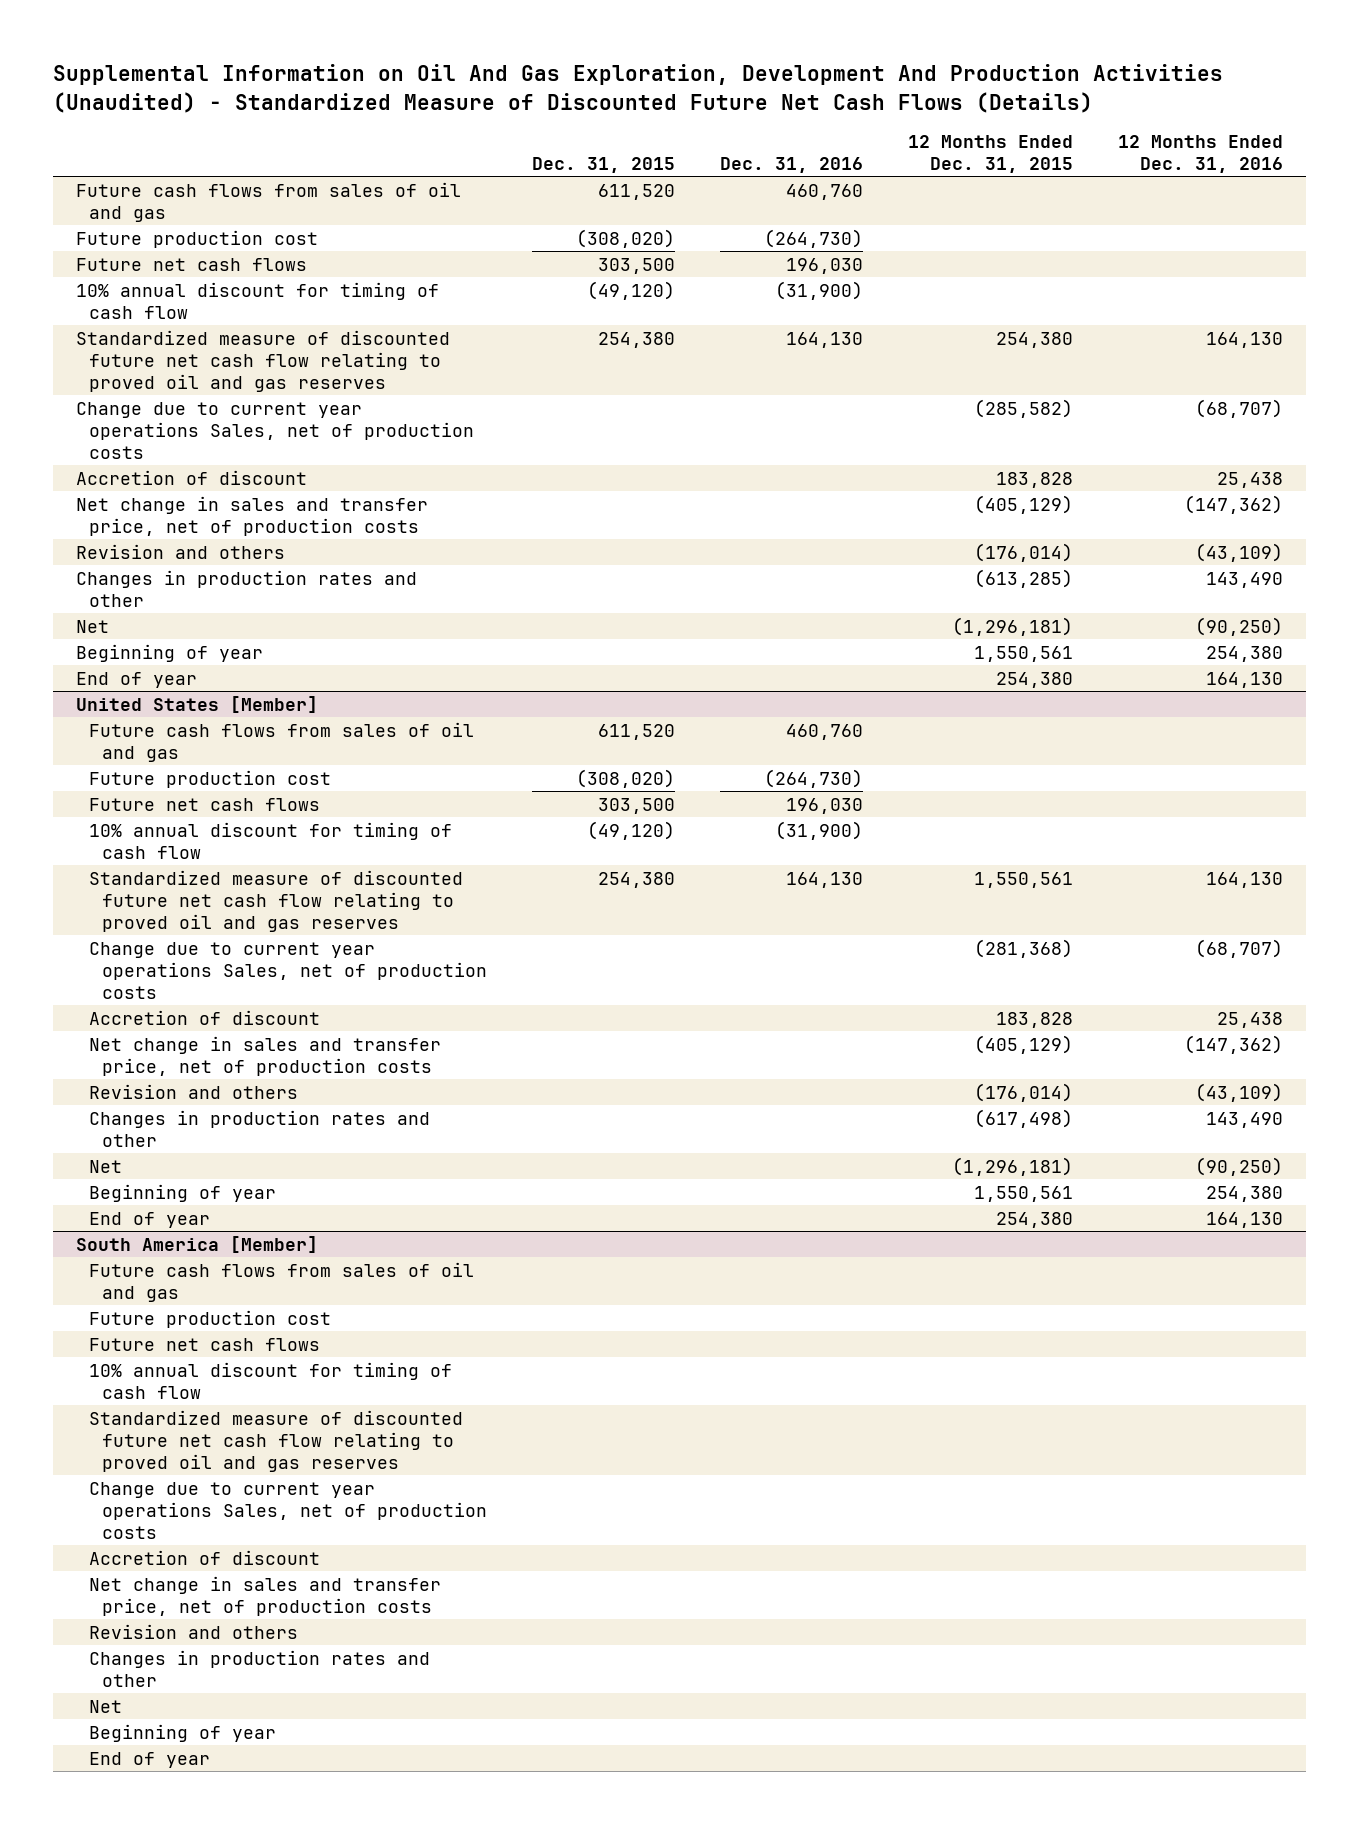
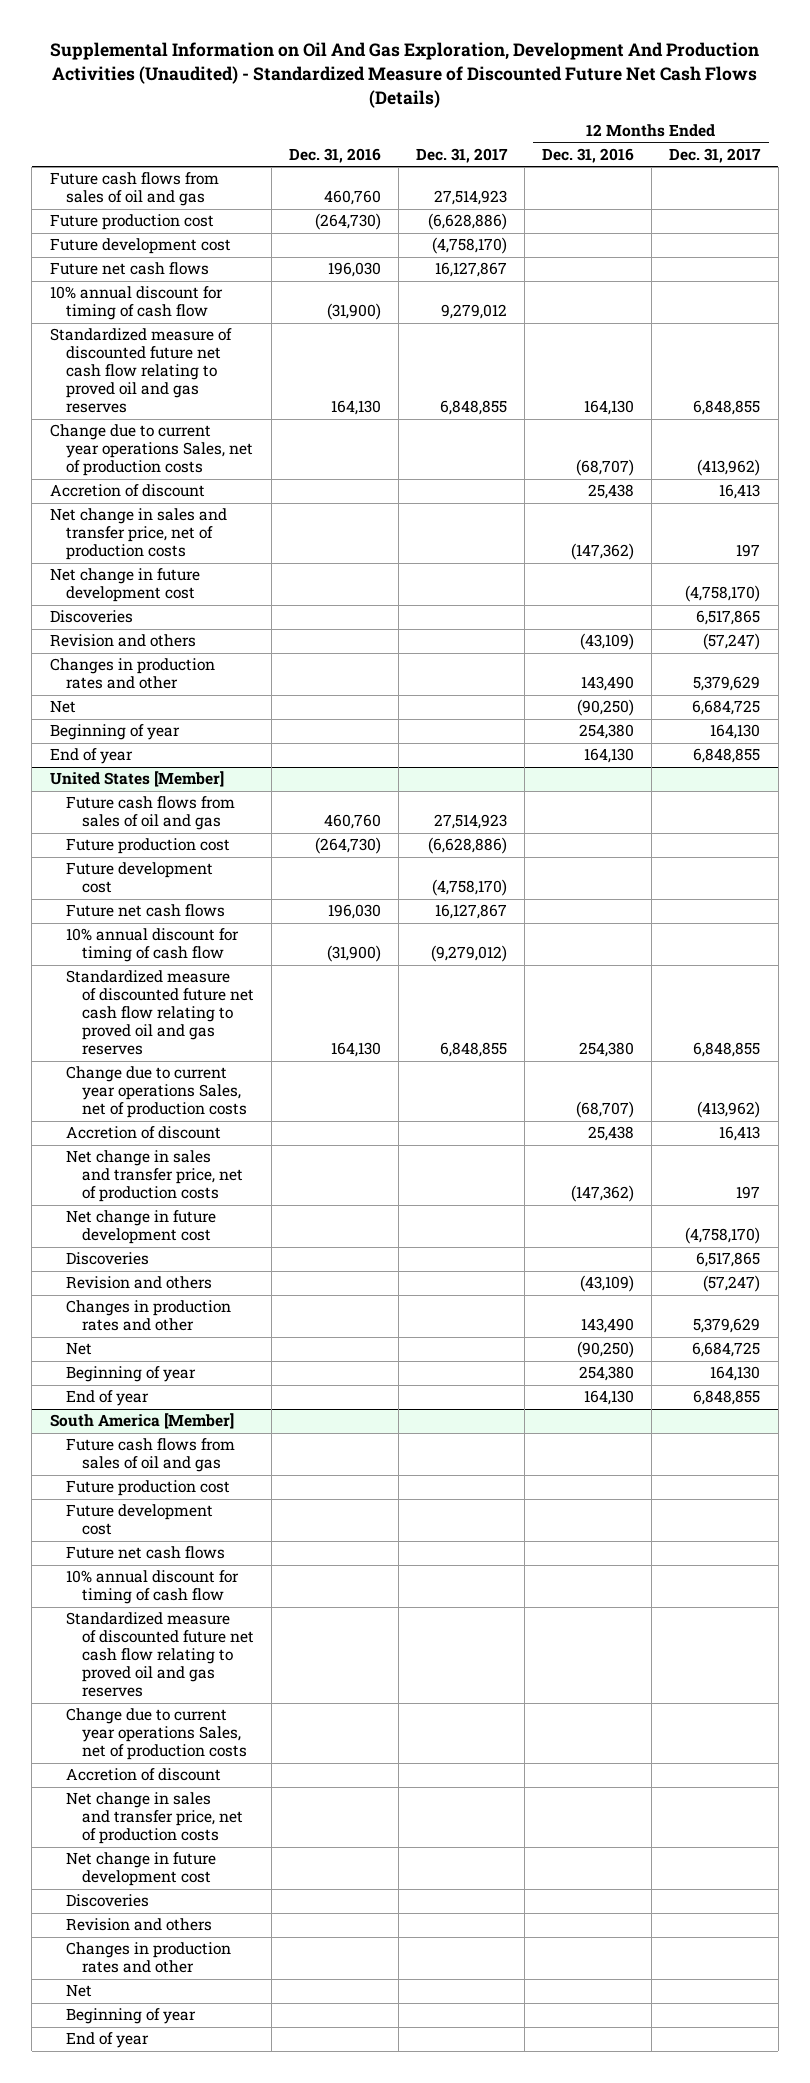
[531,156,675,173] Dec. 31, 2015 -> none
[908,134,1074,173] 12 Months Ended Dec. 31, 2015 -> none
none -> [416,148,509,164] Dec. 31, 2017
none -> [669,148,762,164] Dec. 31, 2017
none -> [49,238,231,255] Future development cost
none -> [49,568,200,603] Net change in future development cost
none -> [49,610,133,624] Discoveries
none -> [65,862,213,894] Future development cost
[1206,871,1284,888] 164,130 -> [579,1042,635,1058] 254,380
none -> [65,1210,216,1245] Net change in future development cost
none -> [65,1252,149,1266] Discoveries
none -> [65,1504,213,1536] Future development cost
none -> [65,1852,216,1887] Net change in future development cost
none -> [65,1894,149,1908] Discoveries

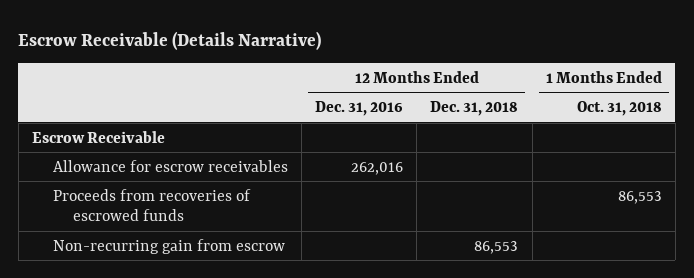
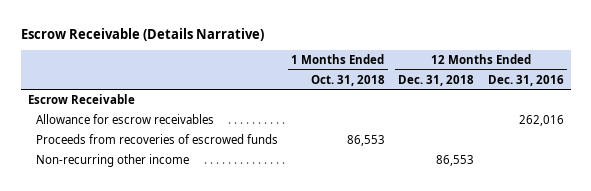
[52,238,285,254] Non-recurring gain from escrow -> [36,153,190,167] Non-recurring other income

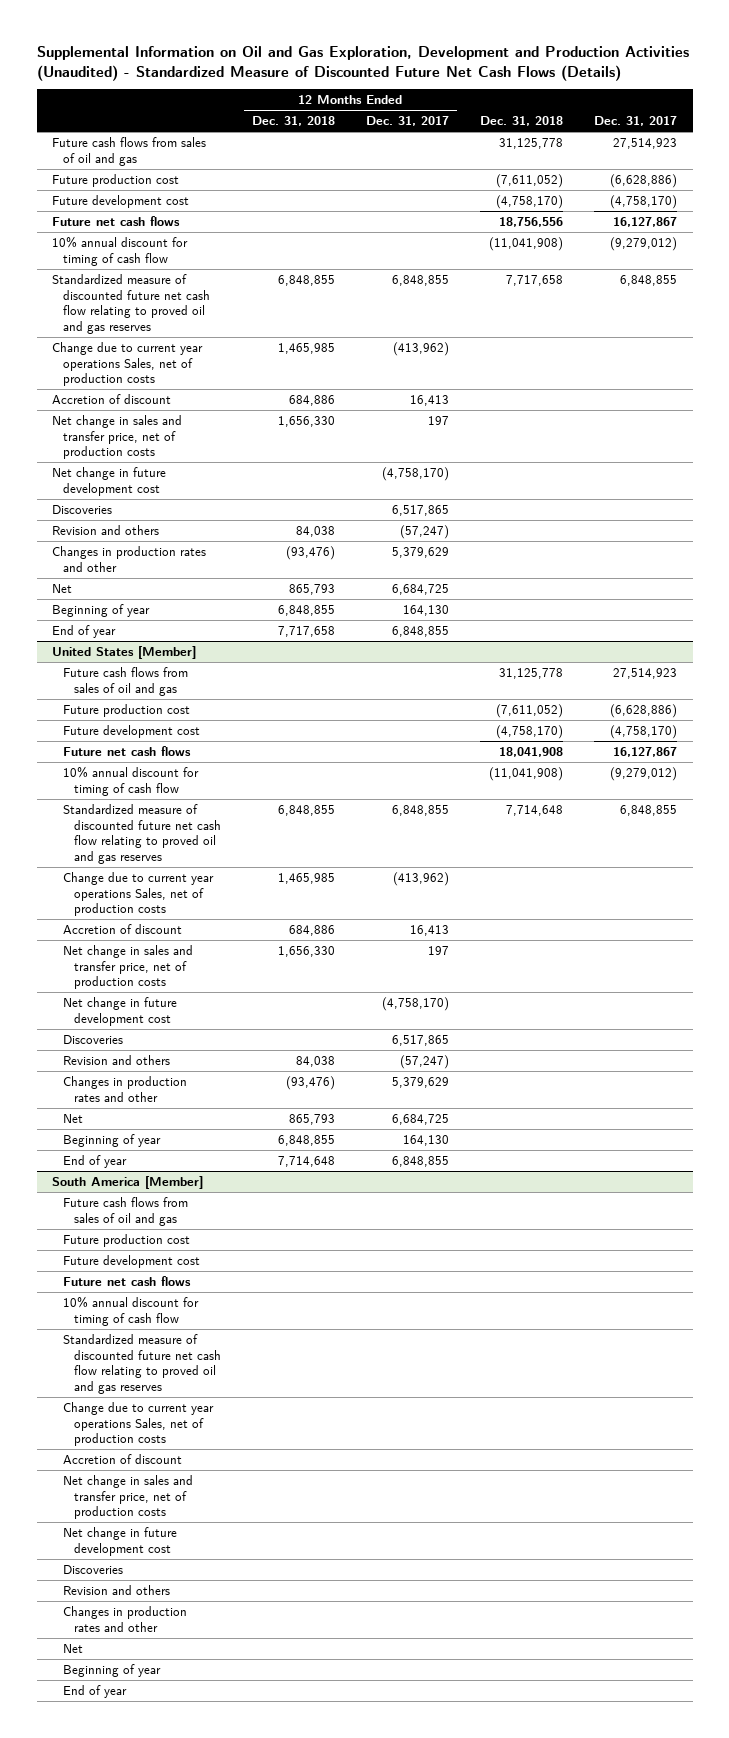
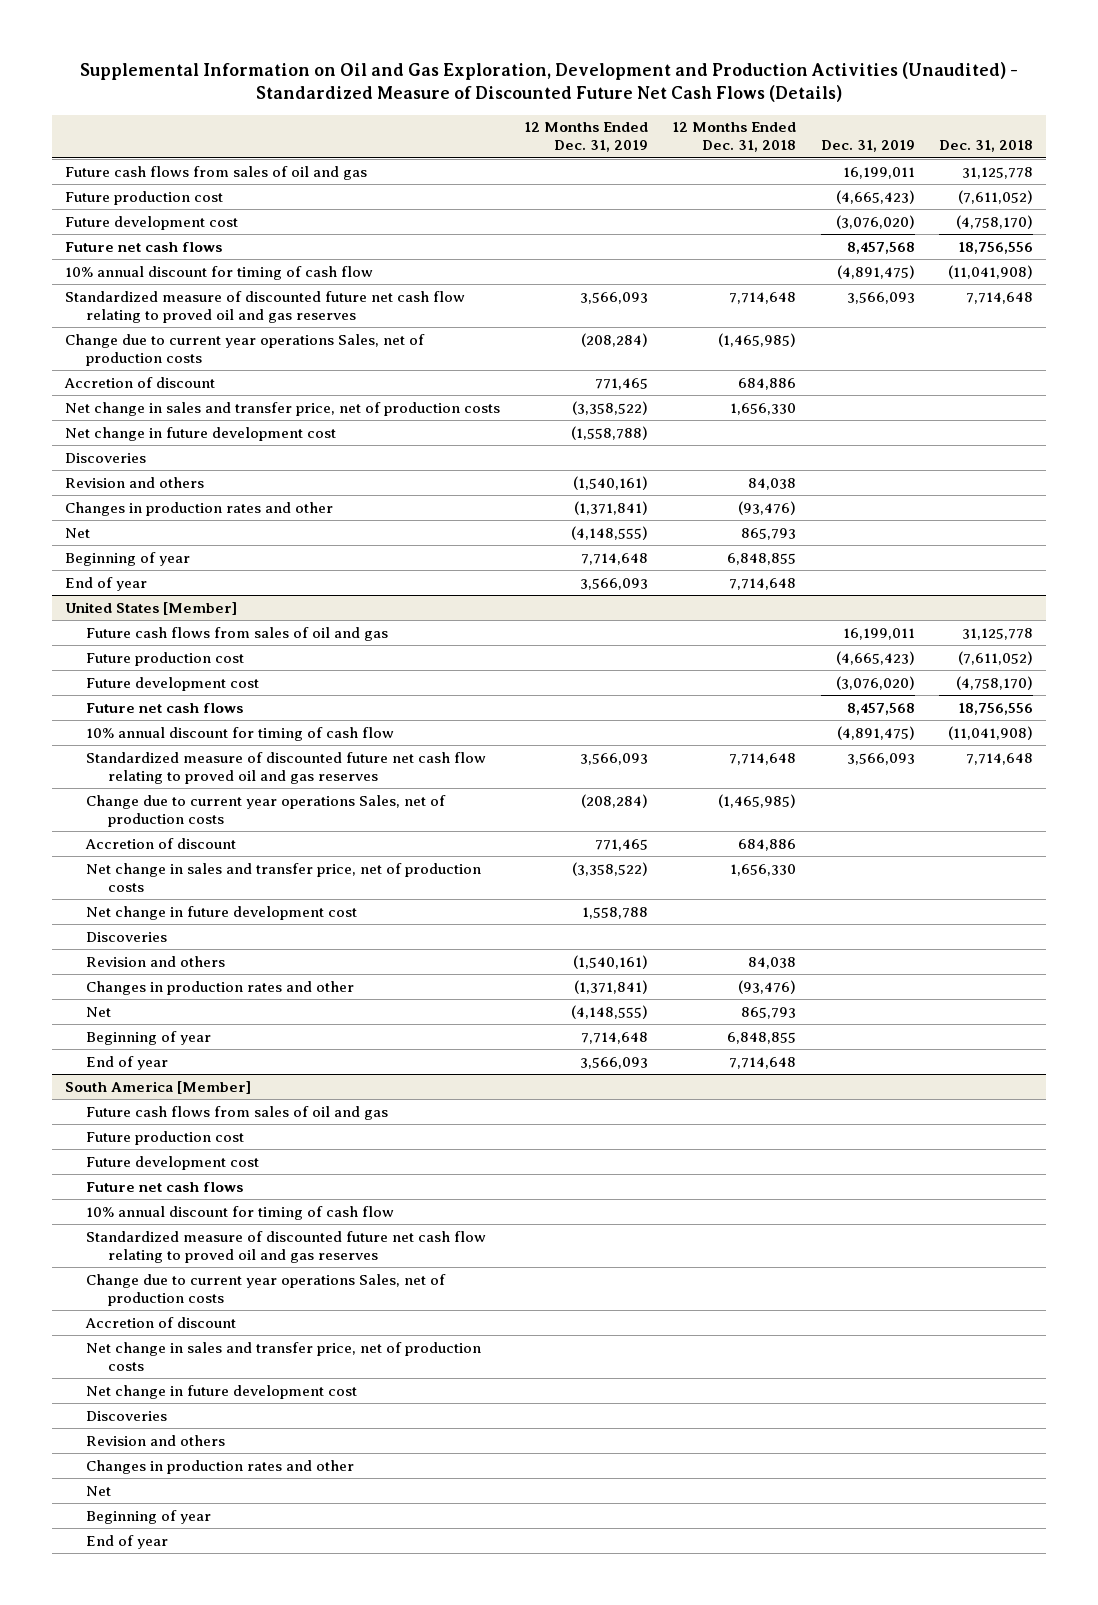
[365,116,449,127] Dec. 31, 2017 -> none
[594,116,678,127] Dec. 31, 2017 -> none
none -> [524,122,649,153] 12 Months Ended Dec. 31, 2019
none -> [820,140,915,153] Dec. 31, 2019
[277,274,335,286] 6,848,855 -> [729,291,797,304] 7,714,648
[506,274,564,286] 7,717,658 -> [966,291,1034,304] 7,714,648
[277,342,335,354] 1,465,985 -> [718,332,797,347] (1,465,985)
[277,625,335,637] 7,717,658 -> [729,577,797,590] 7,714,648
[499,746,564,757] 18,041,908 -> [958,702,1034,715] 18,756,556
[277,804,335,816] 6,848,855 -> [729,752,797,765] 7,714,648
[277,872,335,884] 1,465,985 -> [718,793,797,808] (1,465,985)

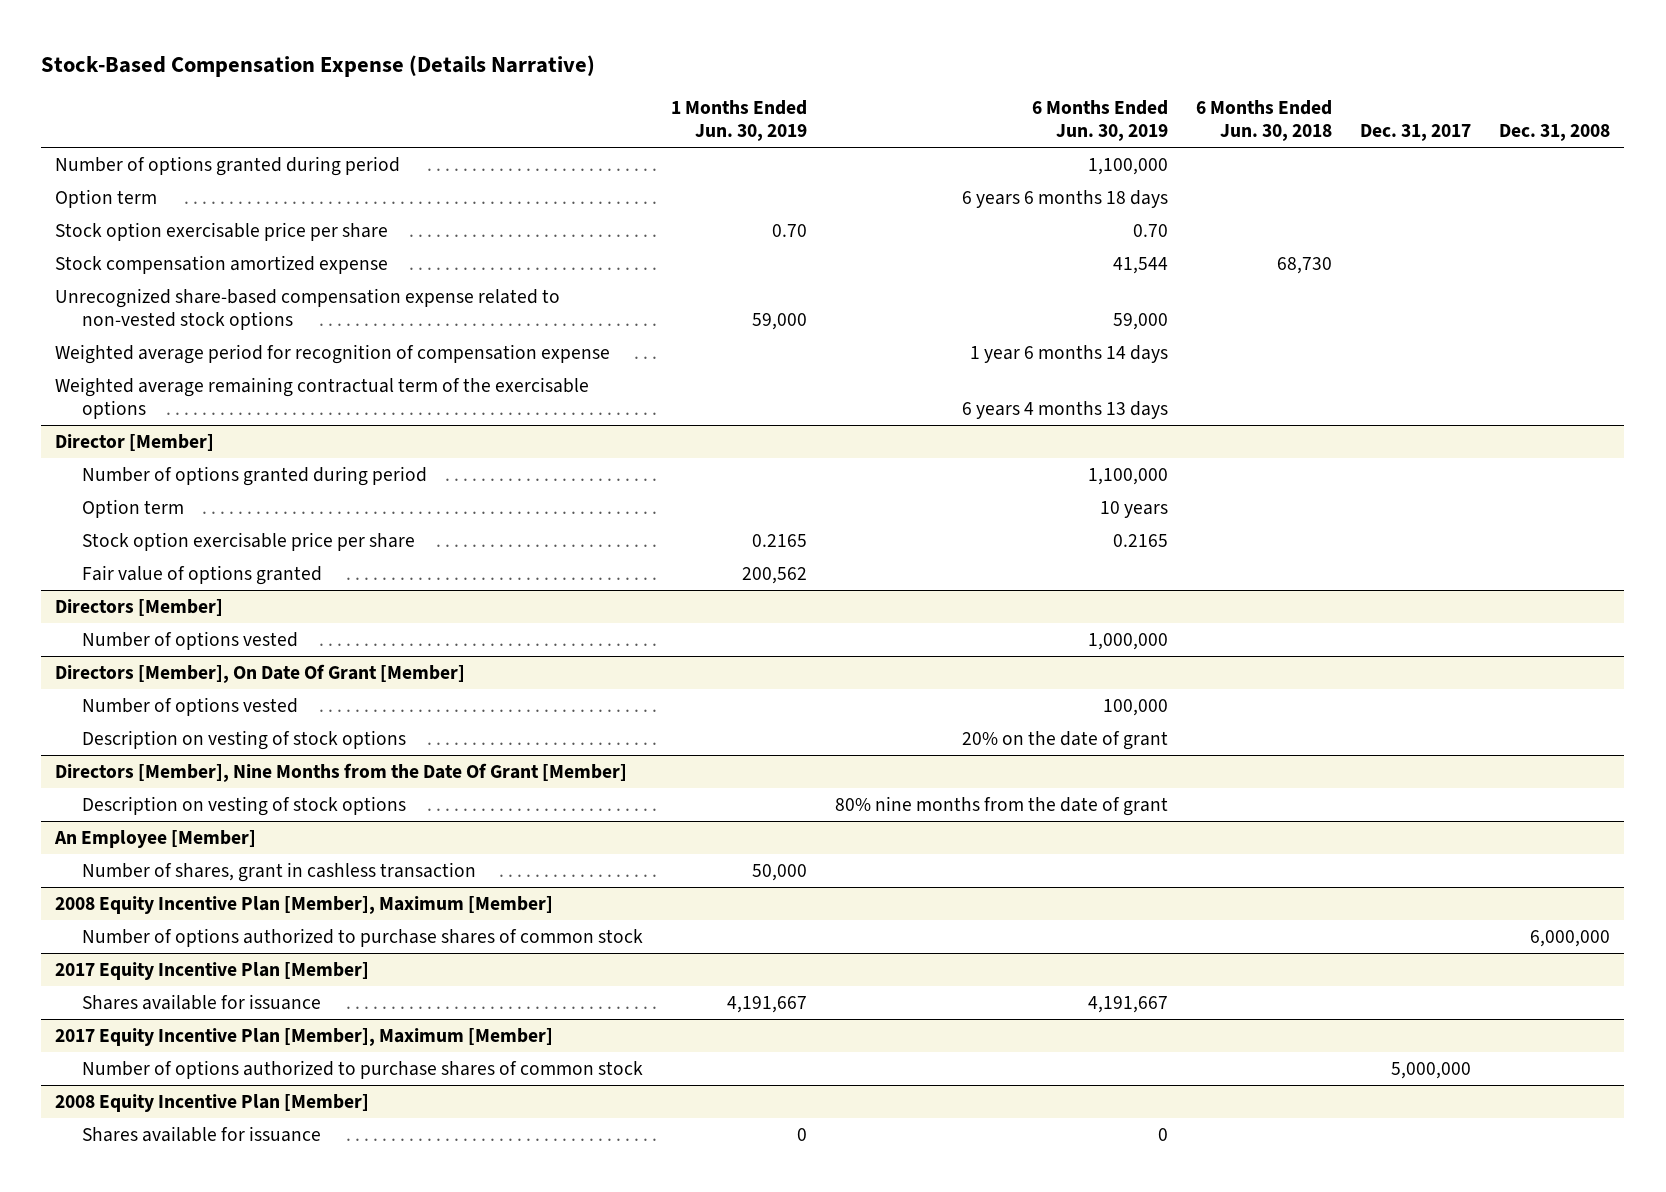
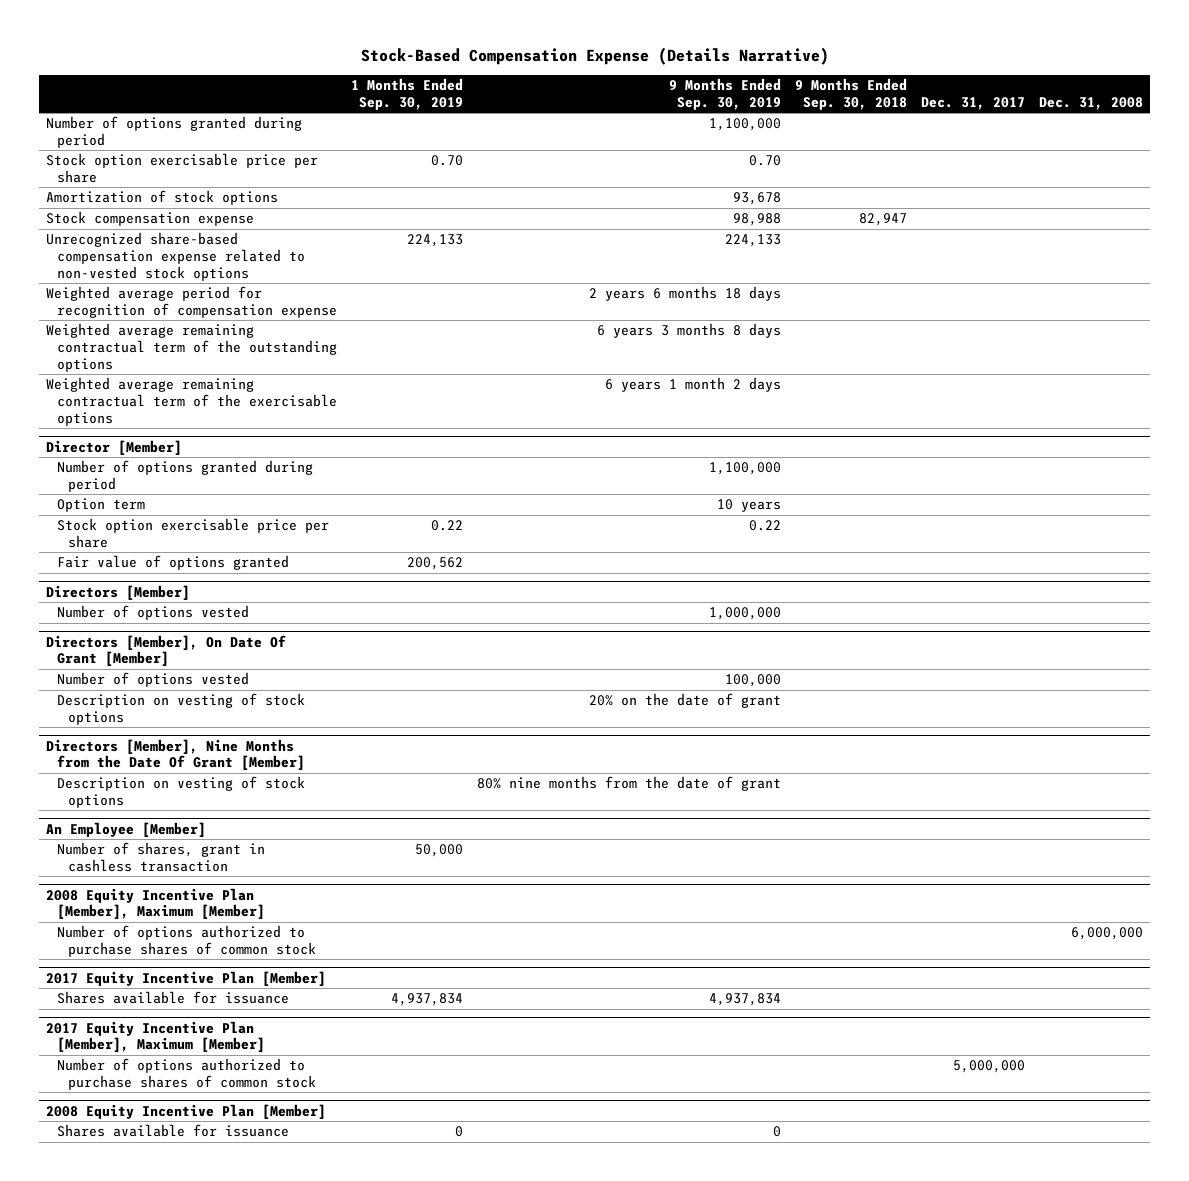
[671,100,808,142] 1 Months Ended Jun. 30, 2019 -> none
[1032,100,1169,142] 6 Months Ended Jun. 30, 2019 -> none
[1196,100,1333,142] 6 Months Ended Jun. 30, 2018 -> none
none -> [350,77,463,110] 1 Months Ended Sep. 30, 2019
none -> [669,77,782,110] 9 Months Ended Sep. 30, 2019
none -> [795,77,908,110] 9 Months Ended Sep. 30, 2018
[55,188,158,208] Option term -> none
none -> [46,190,279,206] Amortization of stock options
[55,254,389,274] Stock compensation amortized expense -> [46,211,255,227] Stock compensation expense
none -> [46,323,337,372] Weighted average remaining contractual term of the outstanding options

